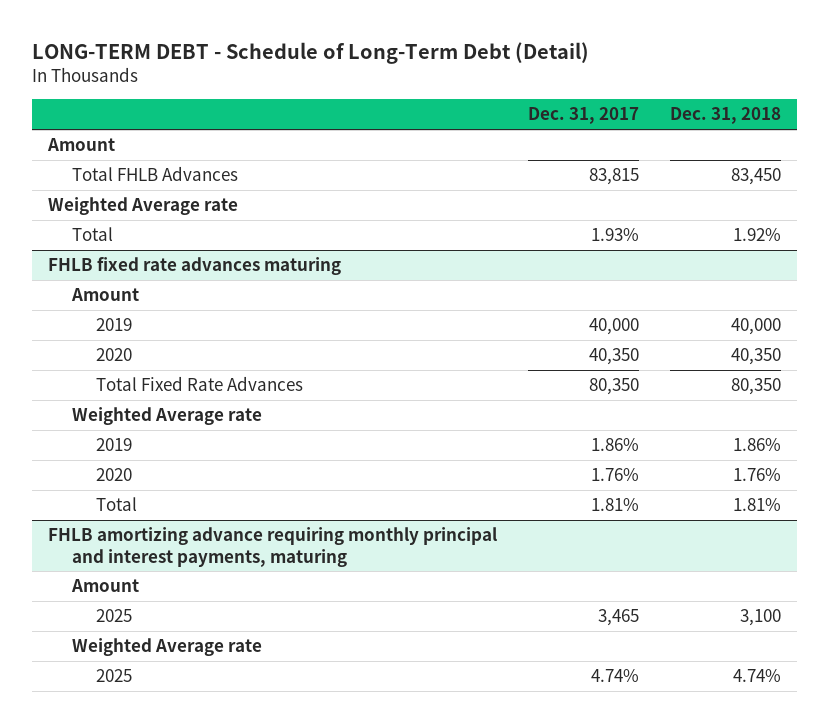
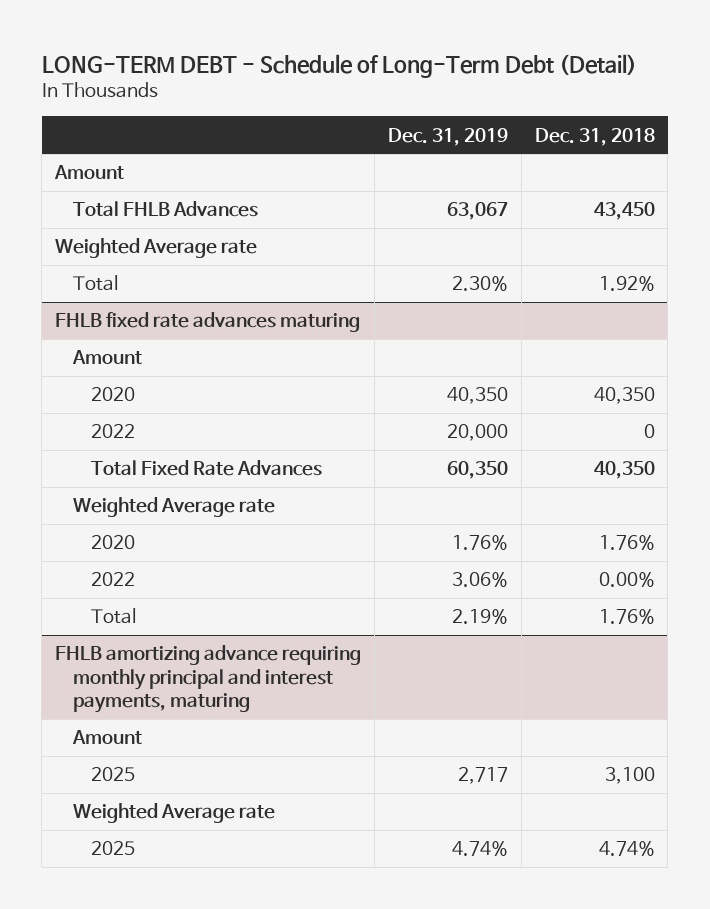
[527,107,639,125] Dec. 31, 2017 -> none
none -> [387,127,508,146] Dec. 31, 2019
[731,168,782,186] 83,450 -> [593,202,655,221] 43,450
[96,318,133,332] 2019 -> none
none -> [90,424,135,439] 2022
[731,378,782,396] 80,350 -> [593,461,655,480] 40,350
[96,438,133,452] 2019 -> none
none -> [90,572,135,587] 2022
[733,498,782,512] 1.81% -> [598,609,655,625] 1.76%

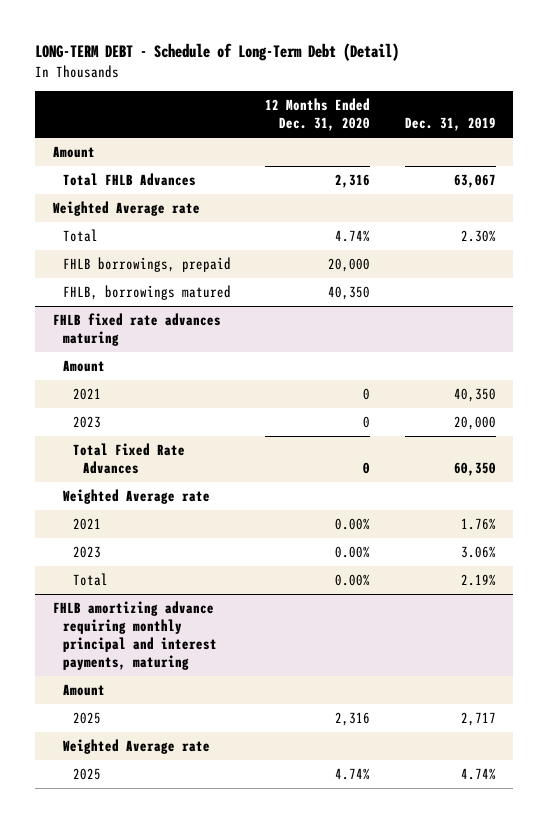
[534,127,655,146] Dec. 31, 2018 -> none
none -> [265,98,371,131] 12 Months Ended Dec. 31, 2020
none -> [62,257,231,273] FHLB borrowings, prepaid
none -> [62,285,231,301] FHLB, borrowings matured
[90,387,135,402] 2020 -> [72,388,101,401] 2021
[90,424,135,439] 2022 -> [72,416,101,429] 2023
[90,572,135,587] 2022 -> none
[90,535,135,550] 2020 -> [72,518,101,531] 2021
none -> [72,546,101,559] 2023

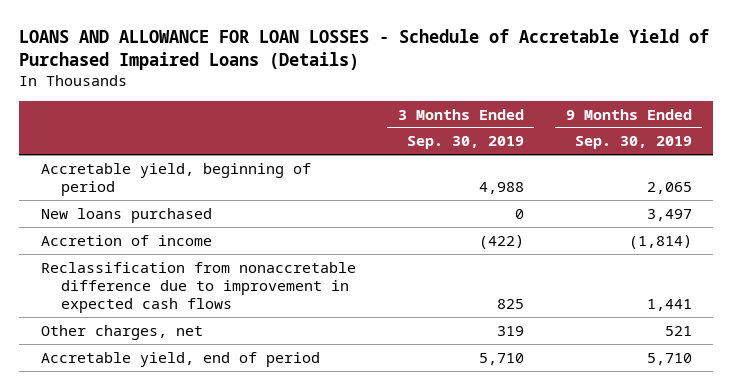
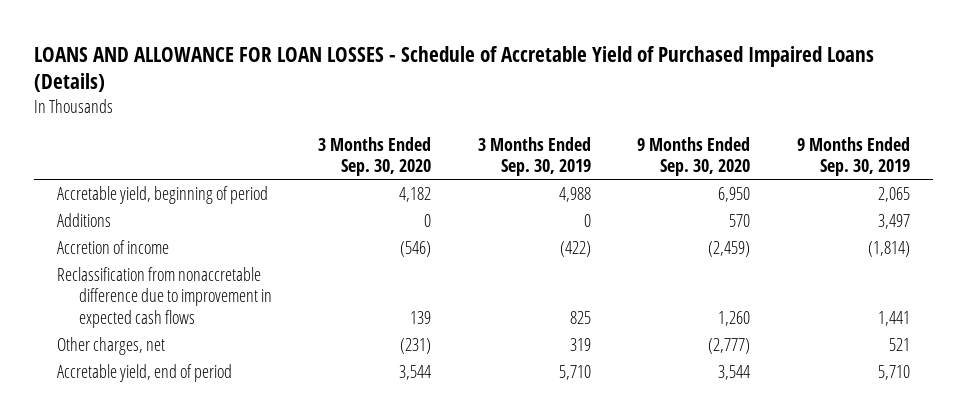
none -> [318,136,432,177] 3 Months Ended Sep. 30, 2020
none -> [637,136,751,177] 9 Months Ended Sep. 30, 2020
[40,207,212,223] New loans purchased -> [57,212,112,227] Additions

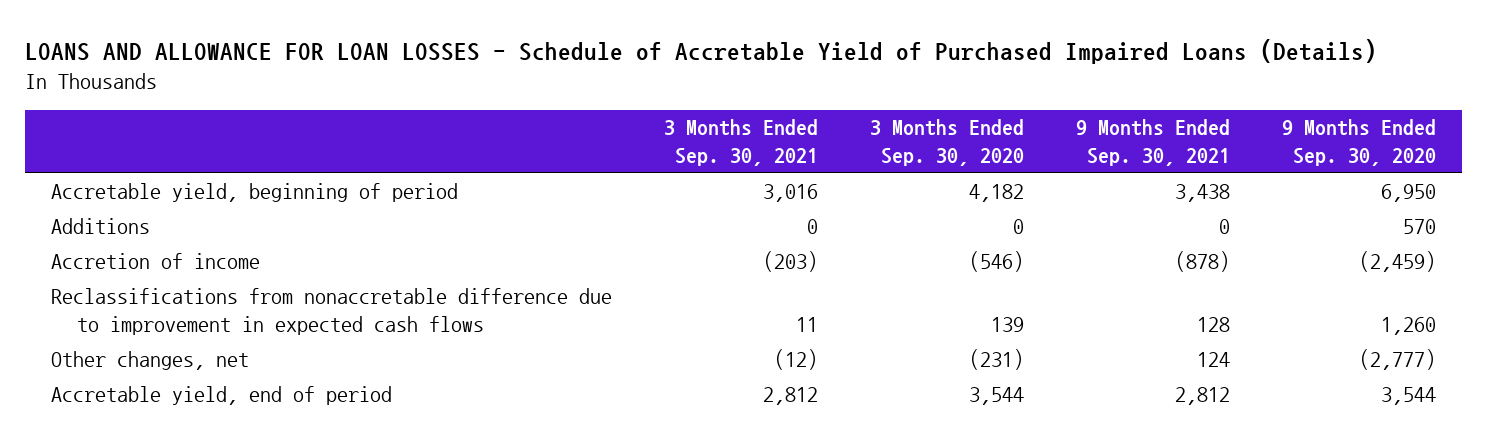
[477,136,591,177] 3 Months Ended Sep. 30, 2019 -> none
[796,136,910,177] 9 Months Ended Sep. 30, 2019 -> none
none -> [663,119,818,167] 3 Months Ended Sep. 30, 2021
none -> [1075,119,1230,167] 9 Months Ended Sep. 30, 2021
[57,266,272,329] Reclassification from nonaccretable difference due to improvement in expected cash flows -> [50,288,612,336] Reclassifications from nonaccretable difference due to improvement in expected cash flows
[57,336,166,355] Other charges, net -> [50,351,249,371] Other changes, net

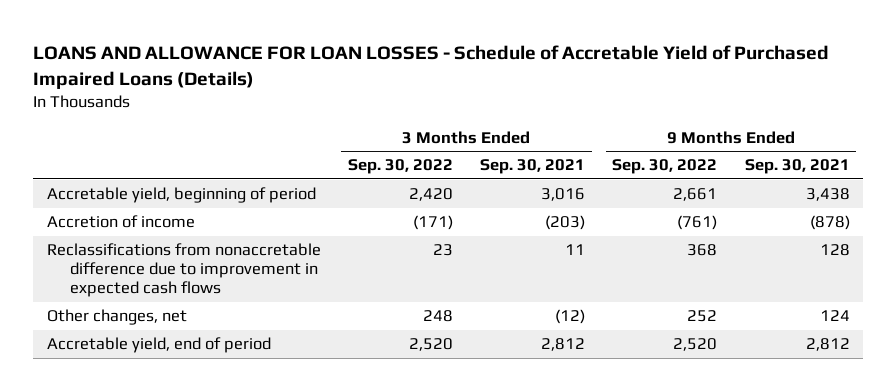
[869,119,1024,167] 3 Months Ended Sep. 30, 2020 -> none
[1281,119,1436,167] 9 Months Ended Sep. 30, 2020 -> none
none -> [347,159,453,175] Sep. 30, 2022
none -> [612,159,718,175] Sep. 30, 2022
[50,218,150,235] Additions -> none

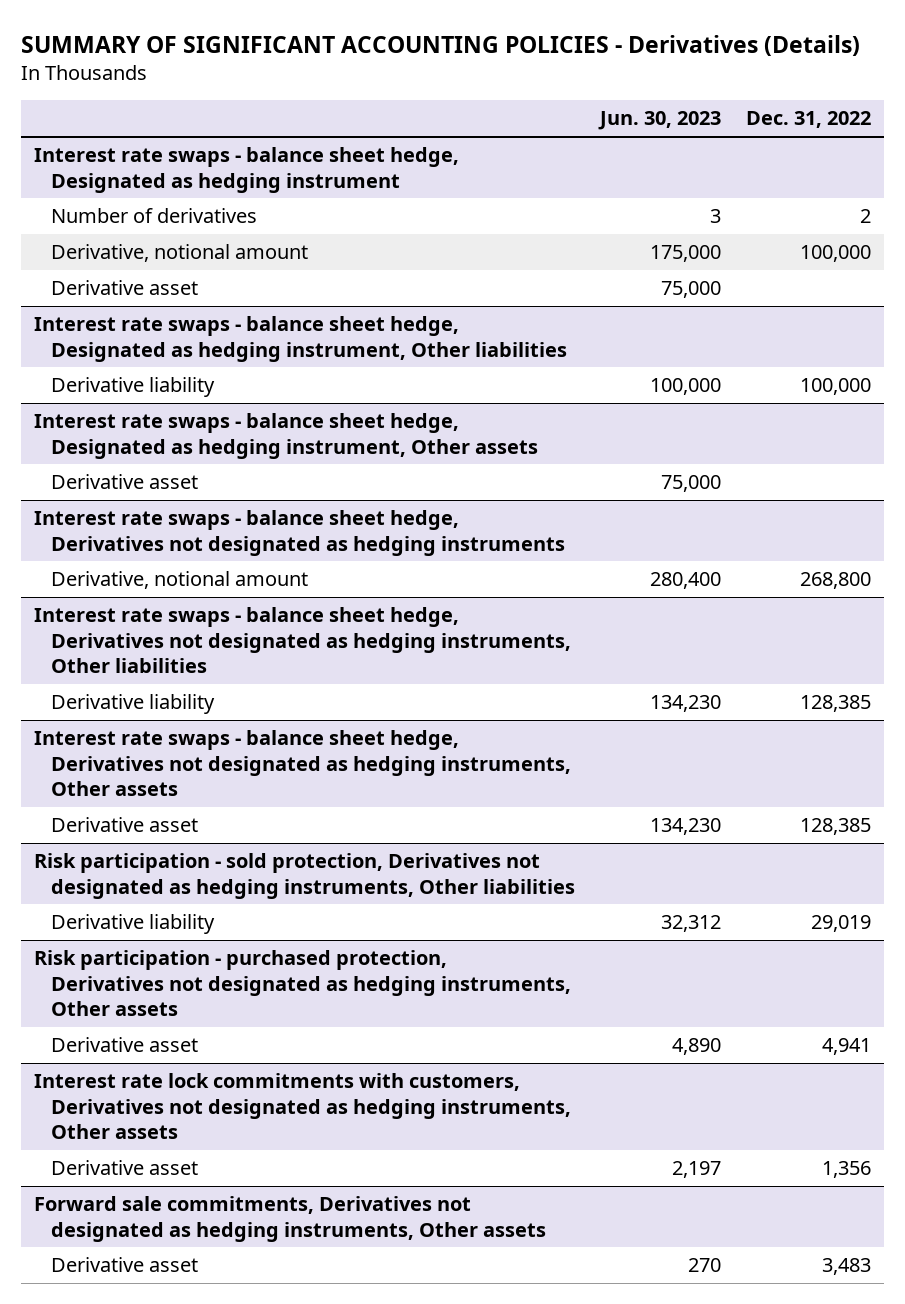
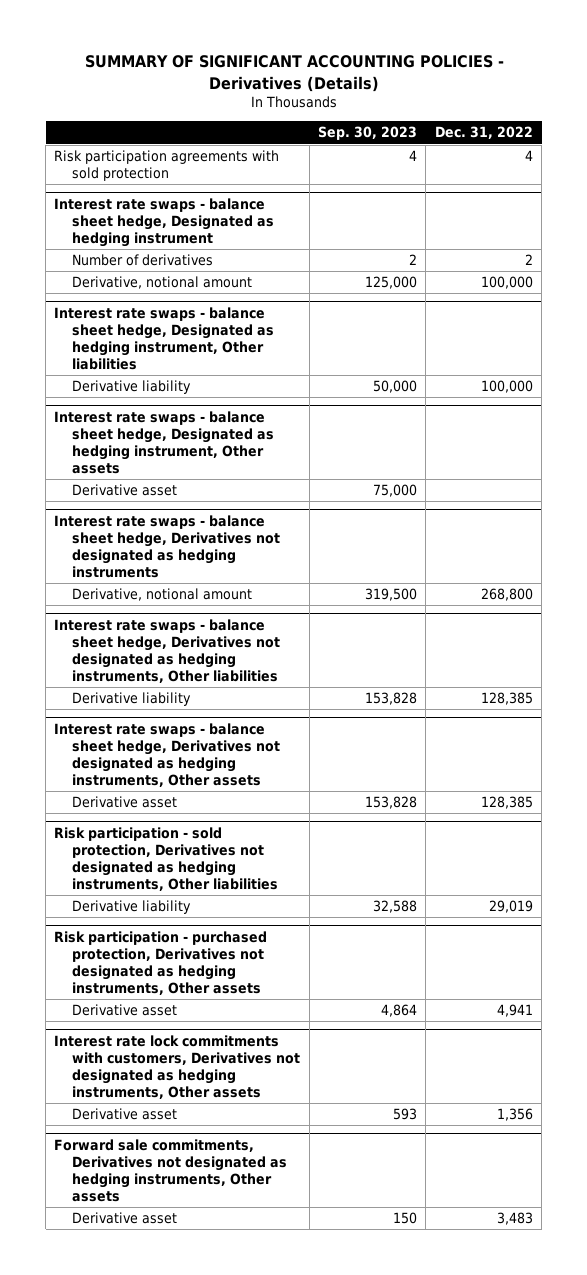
[597,111,721,131] Jun. 30, 2023 -> none
none -> [318,126,418,141] Sep. 30, 2023
none -> [54,150,280,182] Risk participation agreements with sold protection
[50,280,198,296] Derivative asset -> none

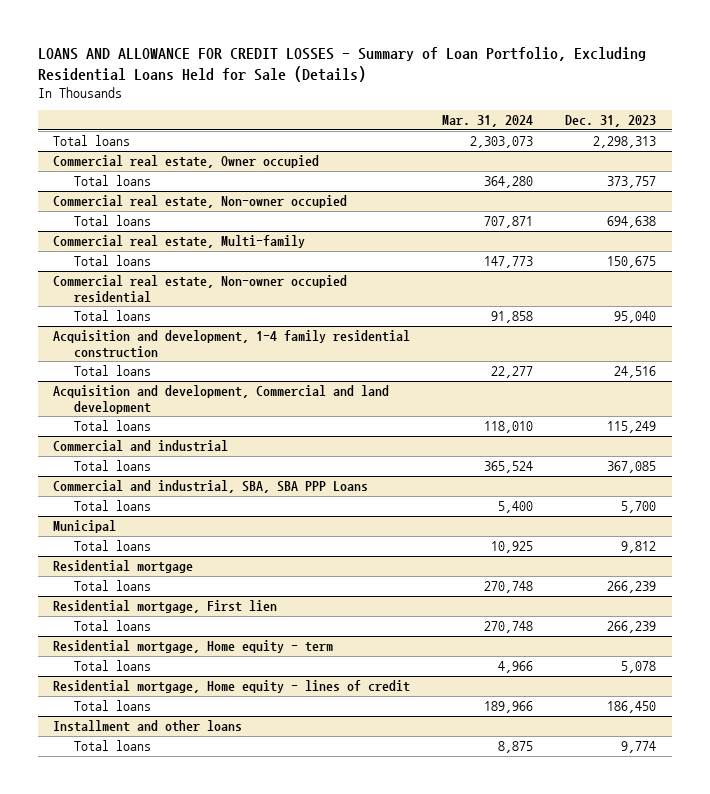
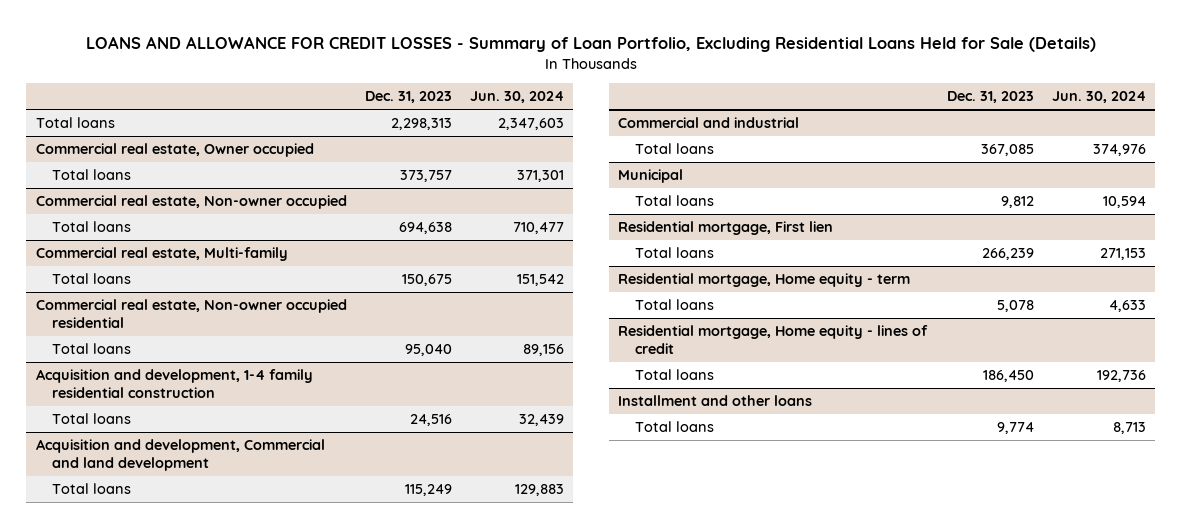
[442,115,534,128] Mar. 31, 2024 -> none
none -> [469,91,564,104] Jun. 30, 2024
[53,480,369,494] Commercial and industrial, SBA, SBA PPP Loans -> none
[74,500,152,512] Total loans -> none
[53,560,194,574] Residential mortgage -> none
[74,580,152,592] Total loans -> none

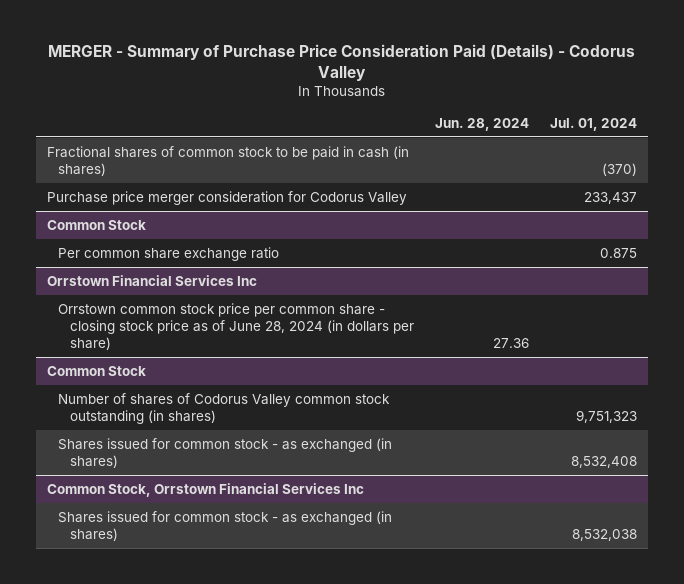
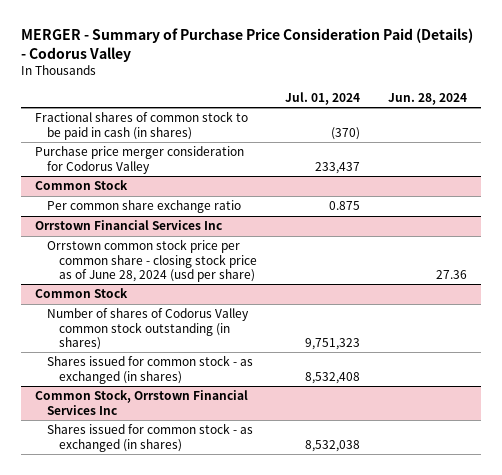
[58,302,414,351] Orrstown common stock price per common share - closing stock price as of June 28, 2024 (in dollars per share) -> [46,239,257,282] Orrstown common stock price per common share - closing stock price as of June 28, 2024 (usd per share)

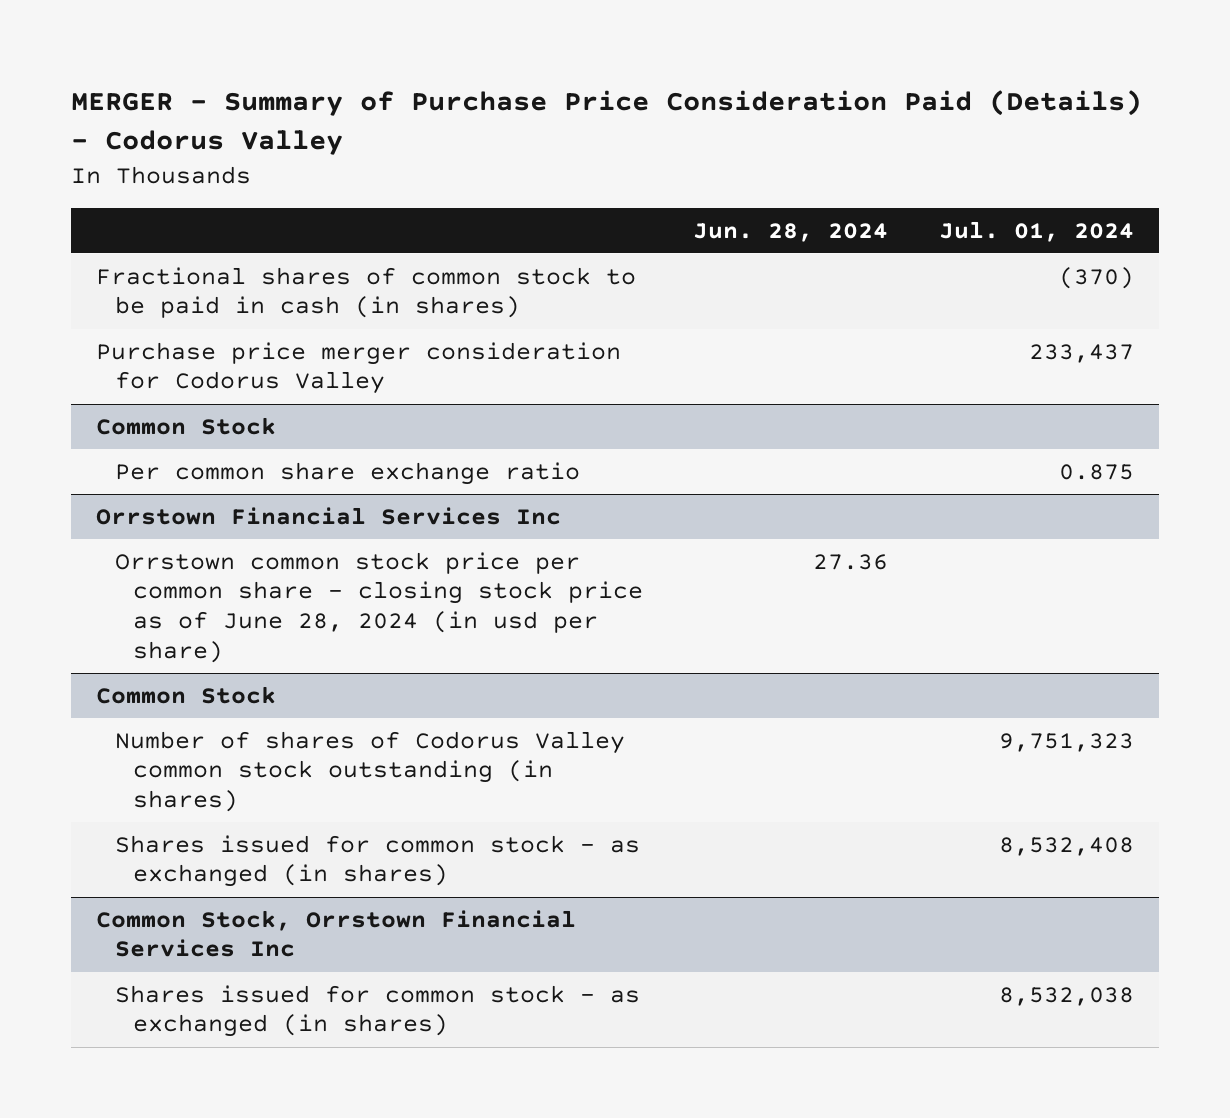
[46,239,257,282] Orrstown common stock price per common share - closing stock price as of June 28, 2024 (usd per share) -> [114,551,643,663] Orrstown common stock price per common share - closing stock price as of June 28, 2024 (in usd per share)

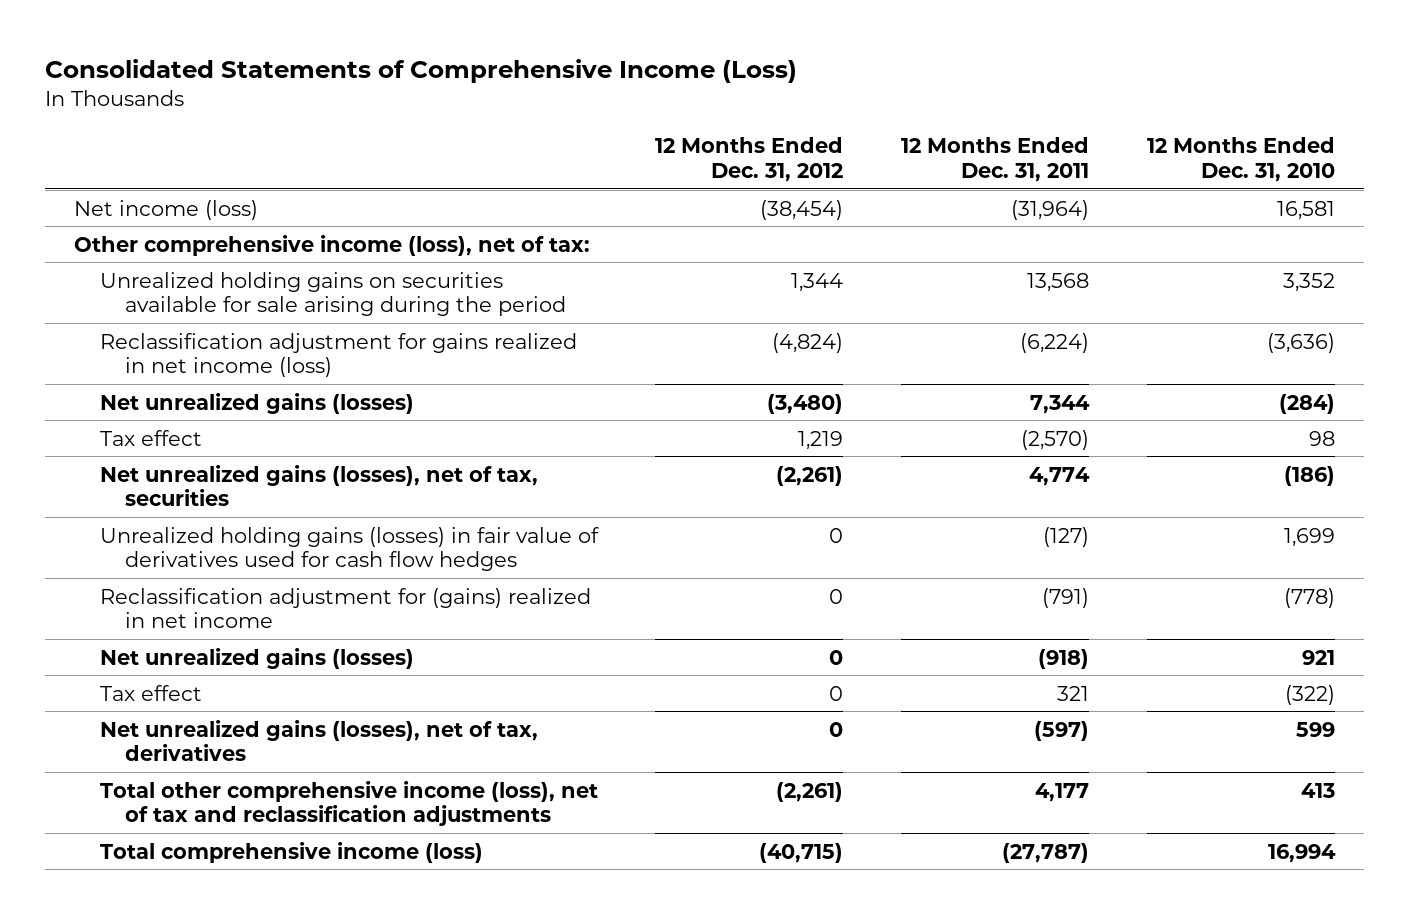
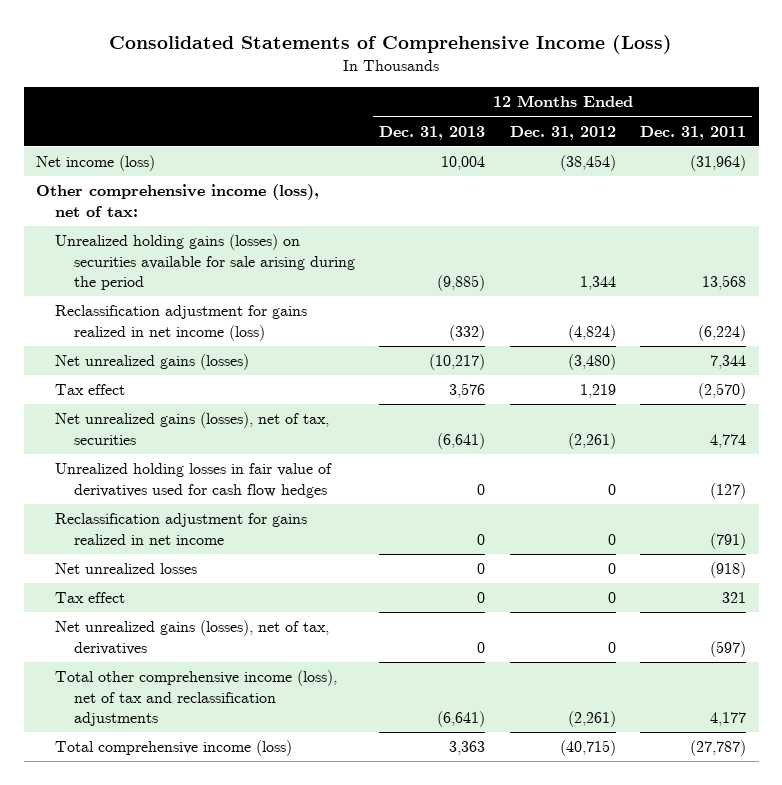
[1146,137,1335,182] 12 Months Ended Dec. 31, 2010 -> none
none -> [379,125,486,140] Dec. 31, 2013
[99,271,567,317] Unrealized holding gains on securities available for sale arising during the period -> [54,234,355,290] Unrealized holding gains (losses) on securities available for sale arising during the period
[99,526,599,572] Unrealized holding gains (losses) in fair value of derivatives used for cash flow hedges -> [54,463,332,498] Unrealized holding losses in fair value of derivatives used for cash flow hedges
[99,587,591,629] Reclassification adjustment for (gains) realized in net income -> [54,513,307,545] Reclassification adjustment for gains realized in net income
[99,647,414,669] Net unrealized gains (losses) -> [54,563,197,575] Net unrealized losses

